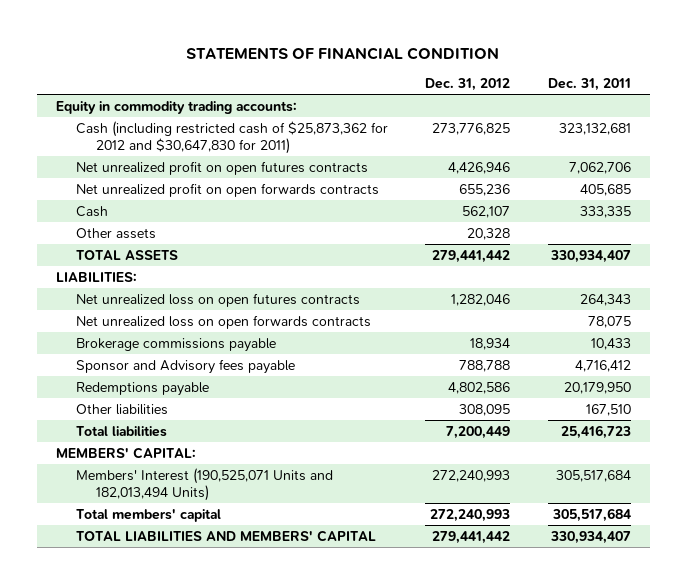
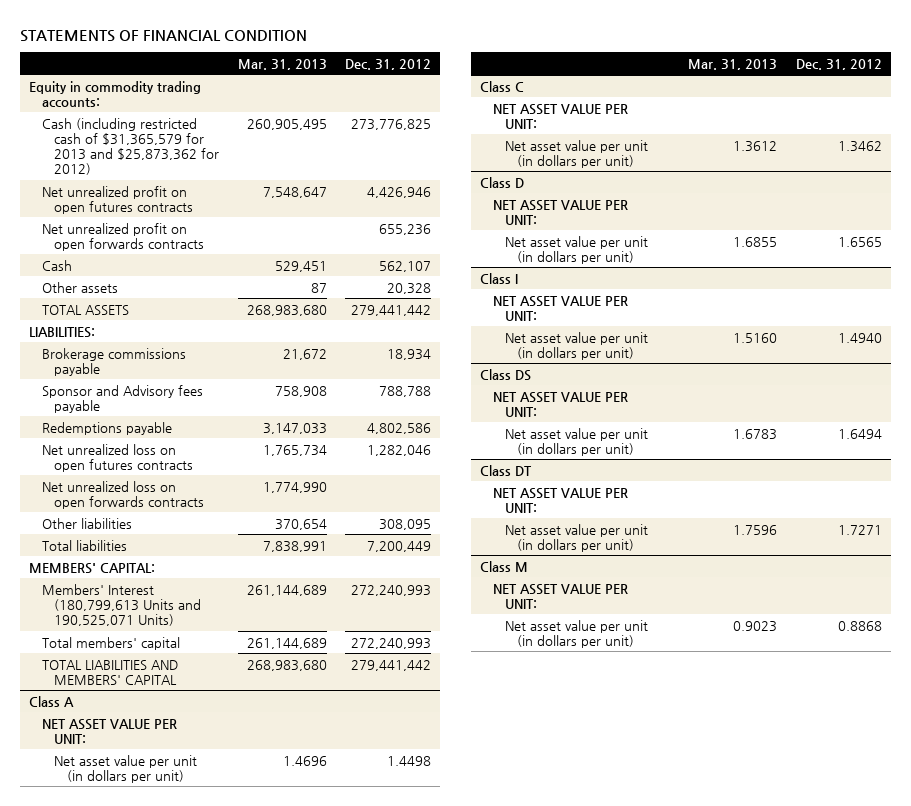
[548,78,632,92] Dec. 31, 2011 -> none
none -> [237,58,327,70] Mar. 31, 2013
[75,120,388,155] Cash (including restricted cash of $25,873,362 for 2012 and $30,647,830 for 2011) -> [41,117,220,175] Cash (including restricted cash of $31,365,579 for 2013 and $25,873,362 for 2012)
[75,292,360,307] Net unrealized loss on open futures contracts -> [41,443,194,472] Net unrealized loss on open futures contracts
[75,314,371,329] Net unrealized loss on open forwards contracts -> [41,480,205,509] Net unrealized loss on open forwards contracts
[75,467,333,502] Members' Interest (190,525,071 Units and 182,013,494 Units) -> [41,583,202,626] Members' Interest (180,799,613 Units and 190,525,071 Units)
none -> [29,695,75,707] Class A
none -> [41,718,177,744] NET ASSET VALUE PER UNIT:
none -> [54,754,198,783] Net asset value per unit (in dollars per unit)
none -> [480,80,525,92] Class C
none -> [492,103,628,129] NET ASSET VALUE PER UNIT:
none -> [505,139,649,168] Net asset value per unit (in dollars per unit)
none -> [480,176,525,188] Class D
none -> [492,199,628,225] NET ASSET VALUE PER UNIT:
none -> [505,235,649,264] Net asset value per unit (in dollars per unit)
none -> [480,272,519,284] Class I
none -> [492,295,628,321] NET ASSET VALUE PER UNIT:
none -> [505,331,649,360] Net asset value per unit (in dollars per unit)
none -> [480,368,532,381] Class DS
none -> [492,391,628,417] NET ASSET VALUE PER UNIT:
none -> [505,427,649,456] Net asset value per unit (in dollars per unit)
none -> [480,464,533,476] Class DT
none -> [492,487,628,513] NET ASSET VALUE PER UNIT:
none -> [505,523,649,552] Net asset value per unit (in dollars per unit)
none -> [480,560,529,572] Class M
none -> [492,583,628,609] NET ASSET VALUE PER UNIT:
none -> [505,619,649,648] Net asset value per unit (in dollars per unit)

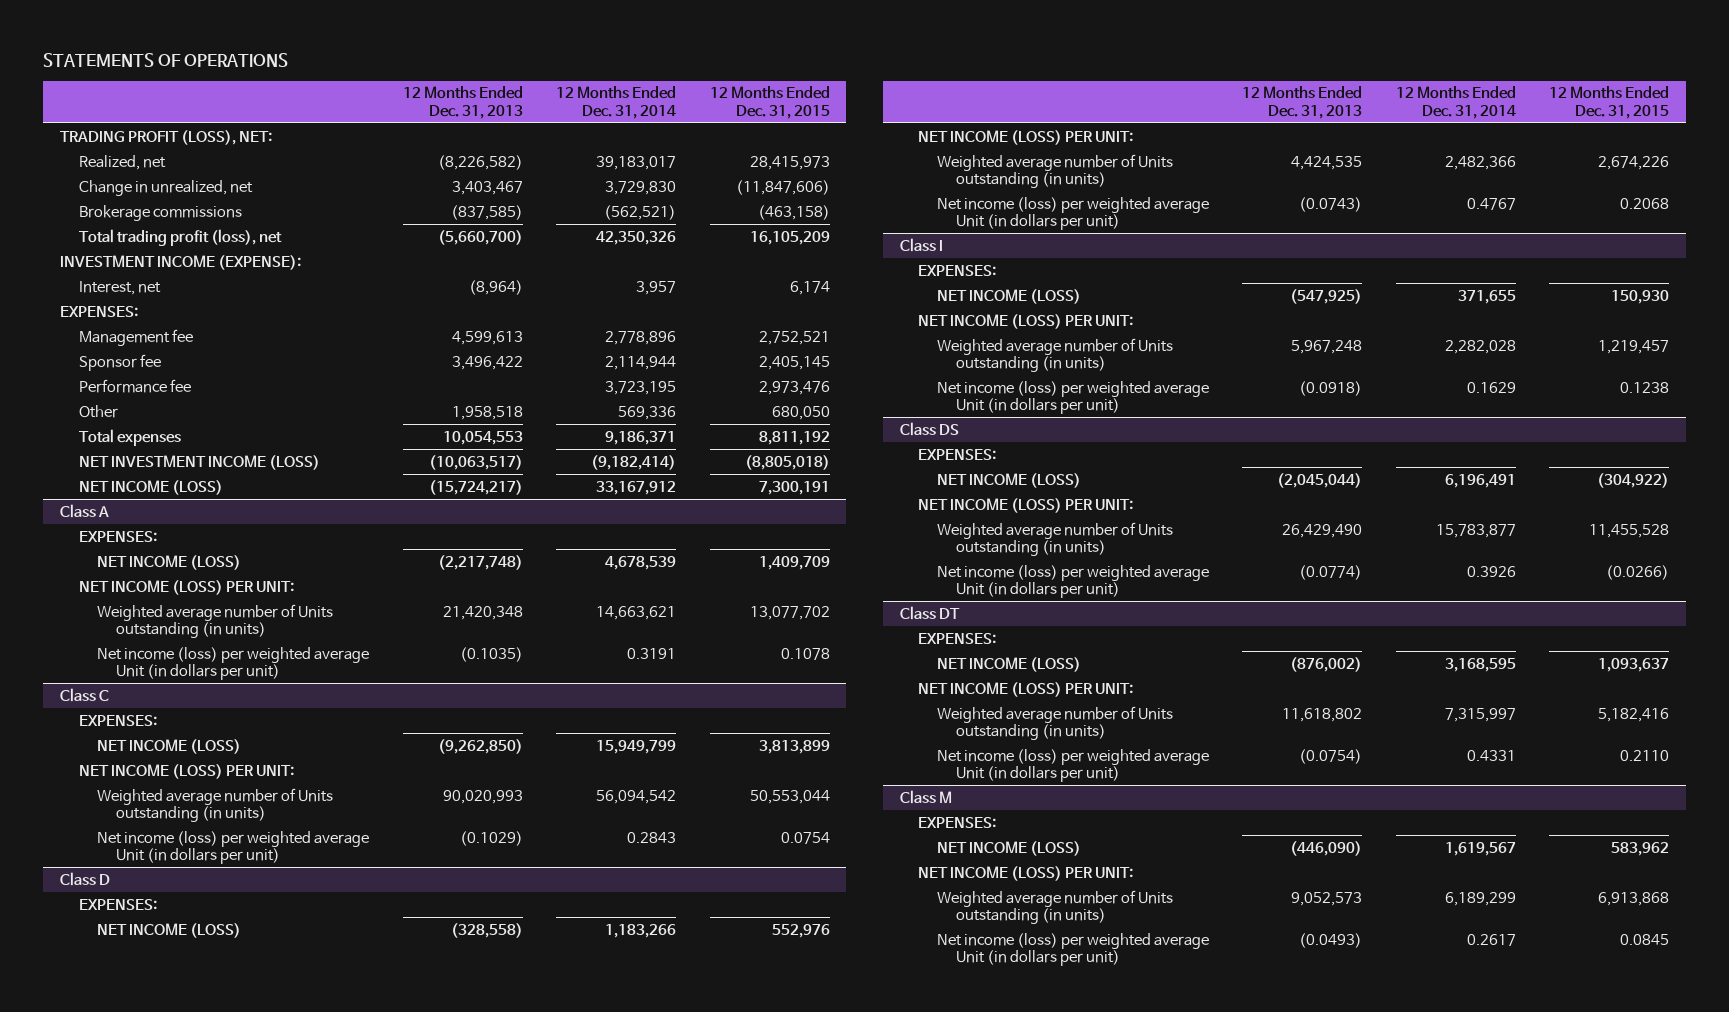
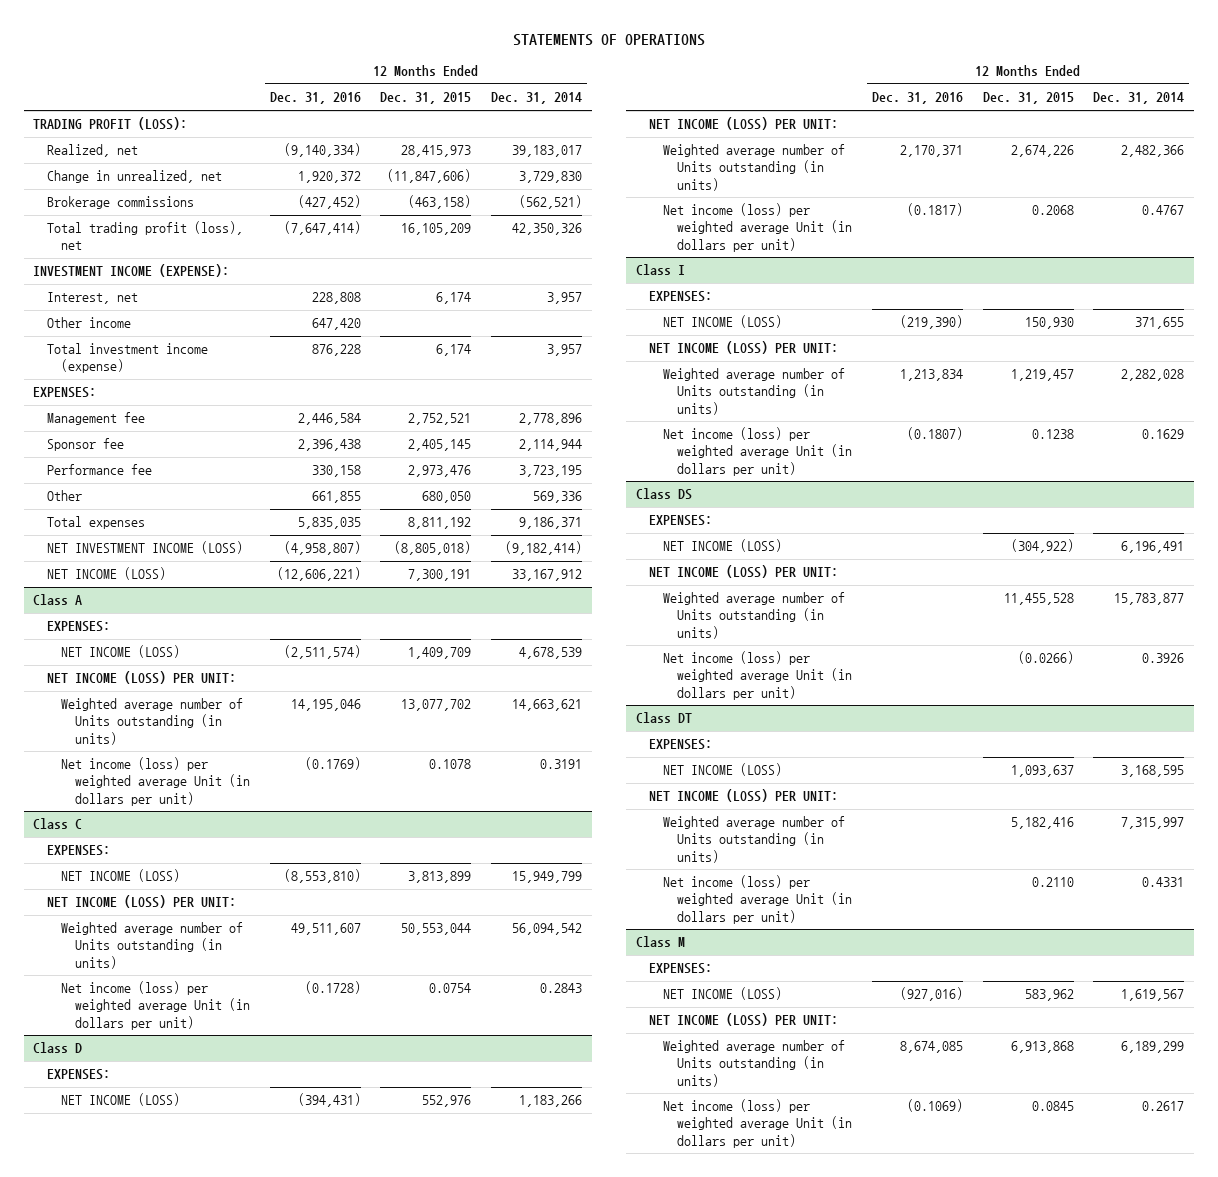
[402,86,523,119] 12 Months Ended Dec. 31, 2013 -> none
none -> [269,92,361,105] Dec. 31, 2016
[60,129,273,145] TRADING PROFIT (LOSS), NET: -> [33,117,188,131] TRADING PROFIT (LOSS):
none -> [47,317,132,329] Other income
none -> [47,343,209,374] Total investment income (expense)

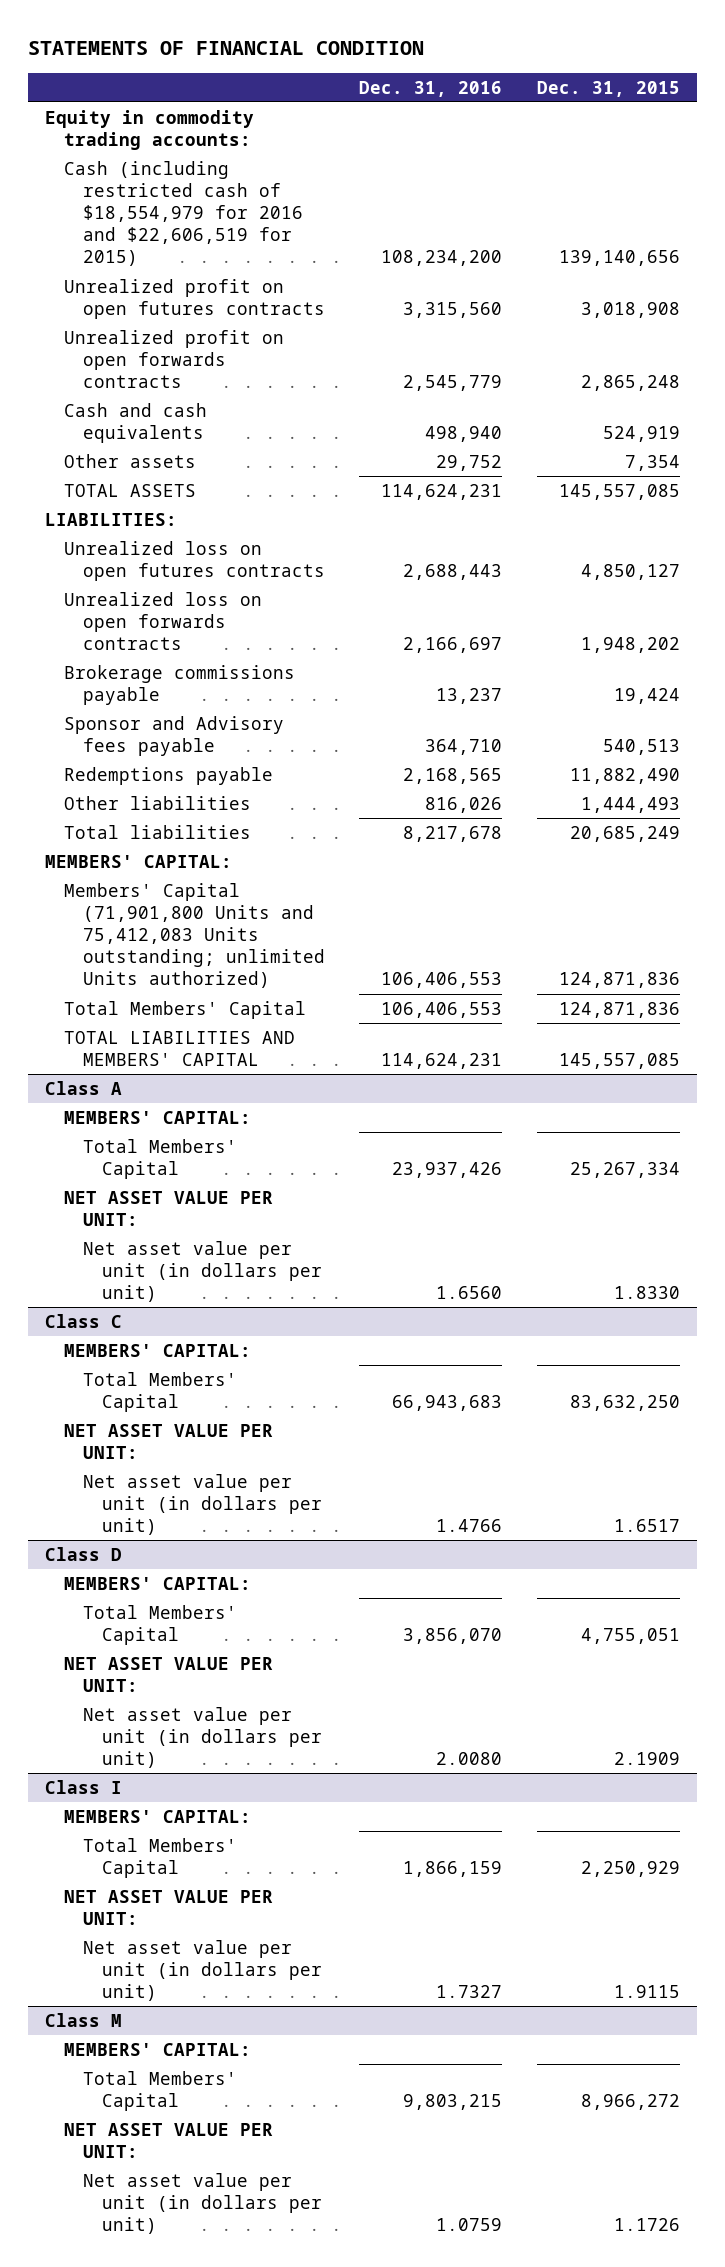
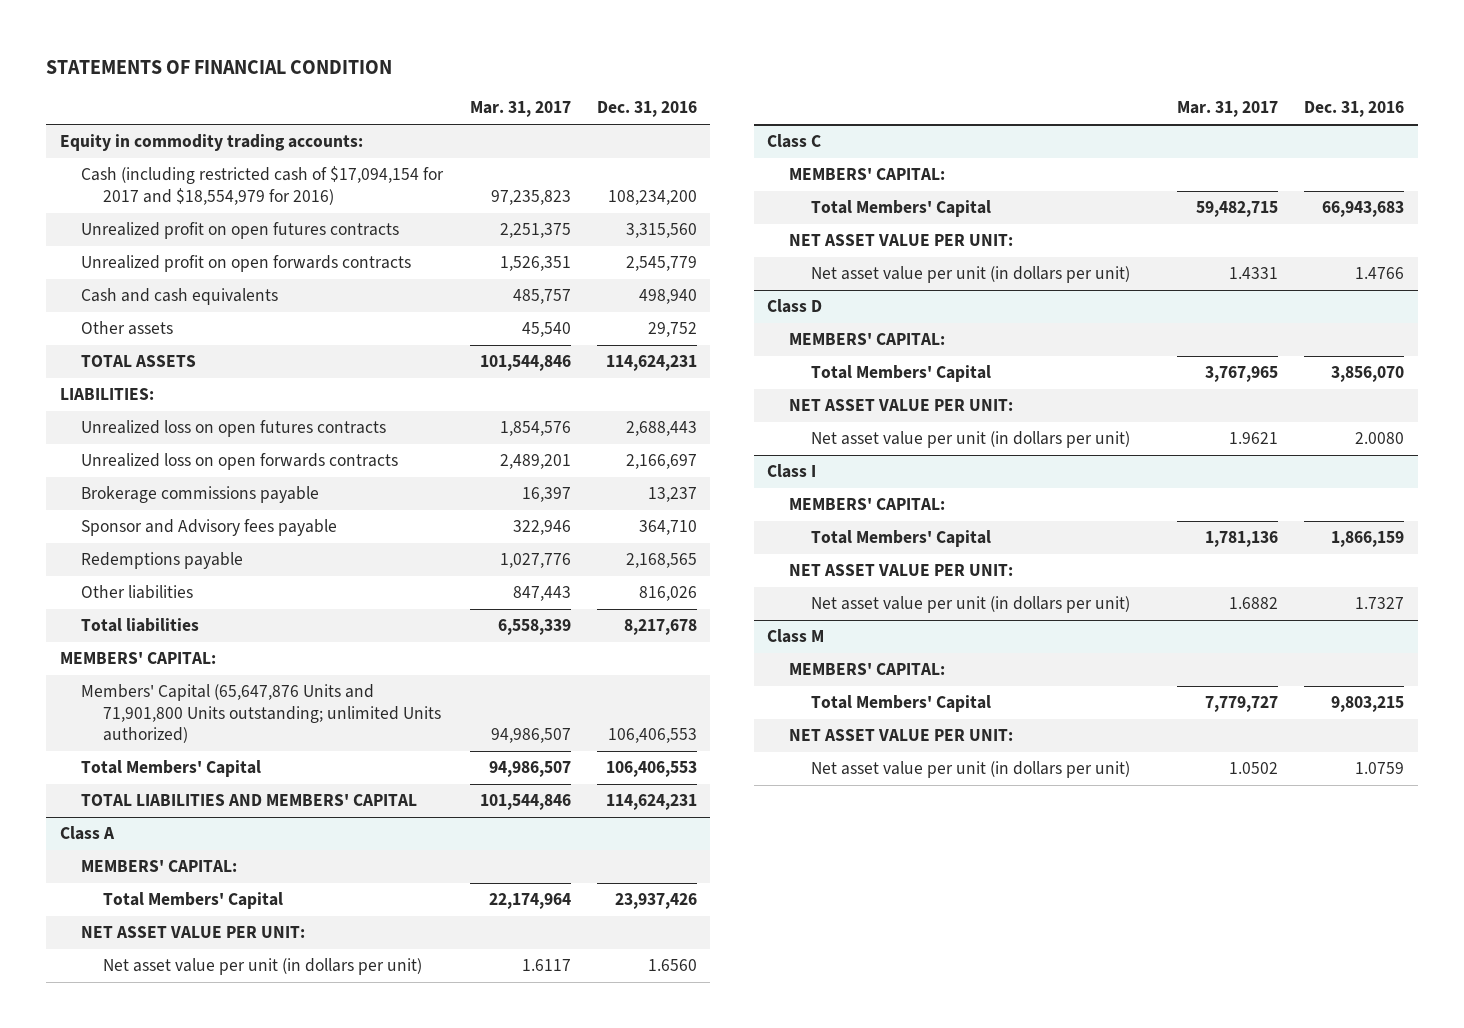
[536,80,680,97] Dec. 31, 2015 -> none
none -> [469,101,571,118] Mar. 31, 2017
[64,160,304,267] Cash (including restricted cash of $18,554,979 for 2016 and $22,606,519 for 2015) -> [81,166,445,205] Cash (including restricted cash of $17,094,154 for 2017 and $18,554,979 for 2016)
[64,882,326,989] Members' Capital (71,901,800 Units and 75,412,083 Units outstanding; unlimited Units authorized) -> [81,684,442,744] Members' Capital (65,647,876 Units and 71,901,800 Units outstanding; unlimited Units authorized)

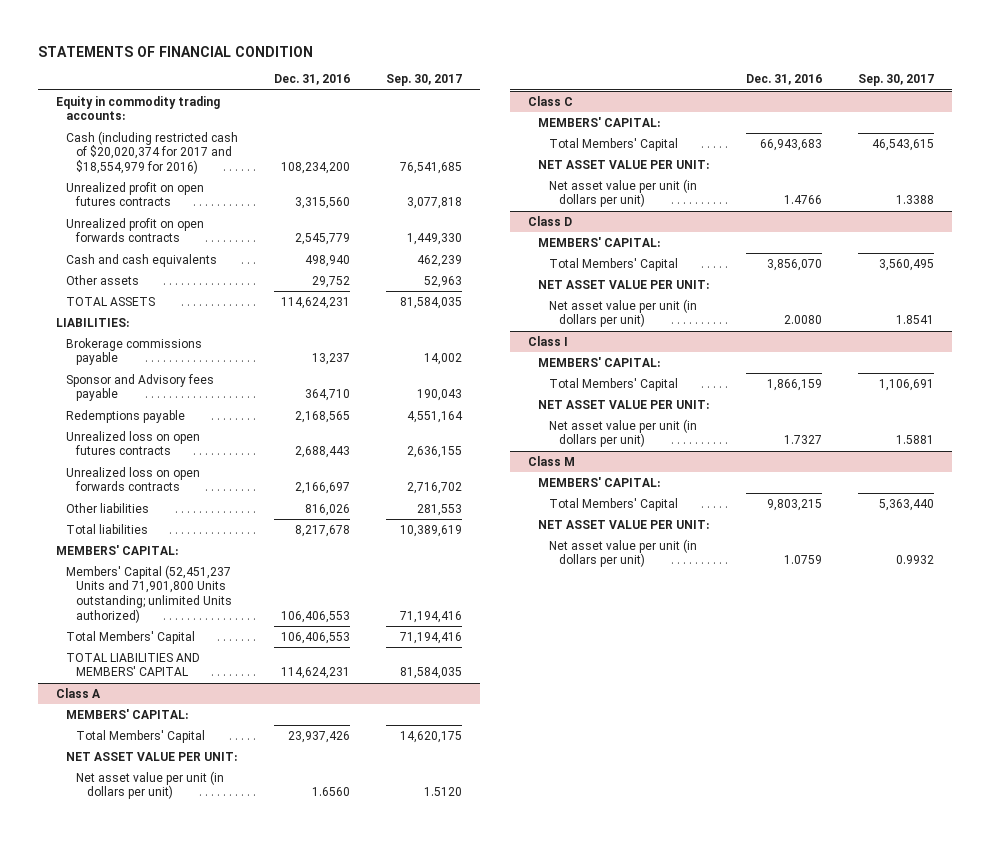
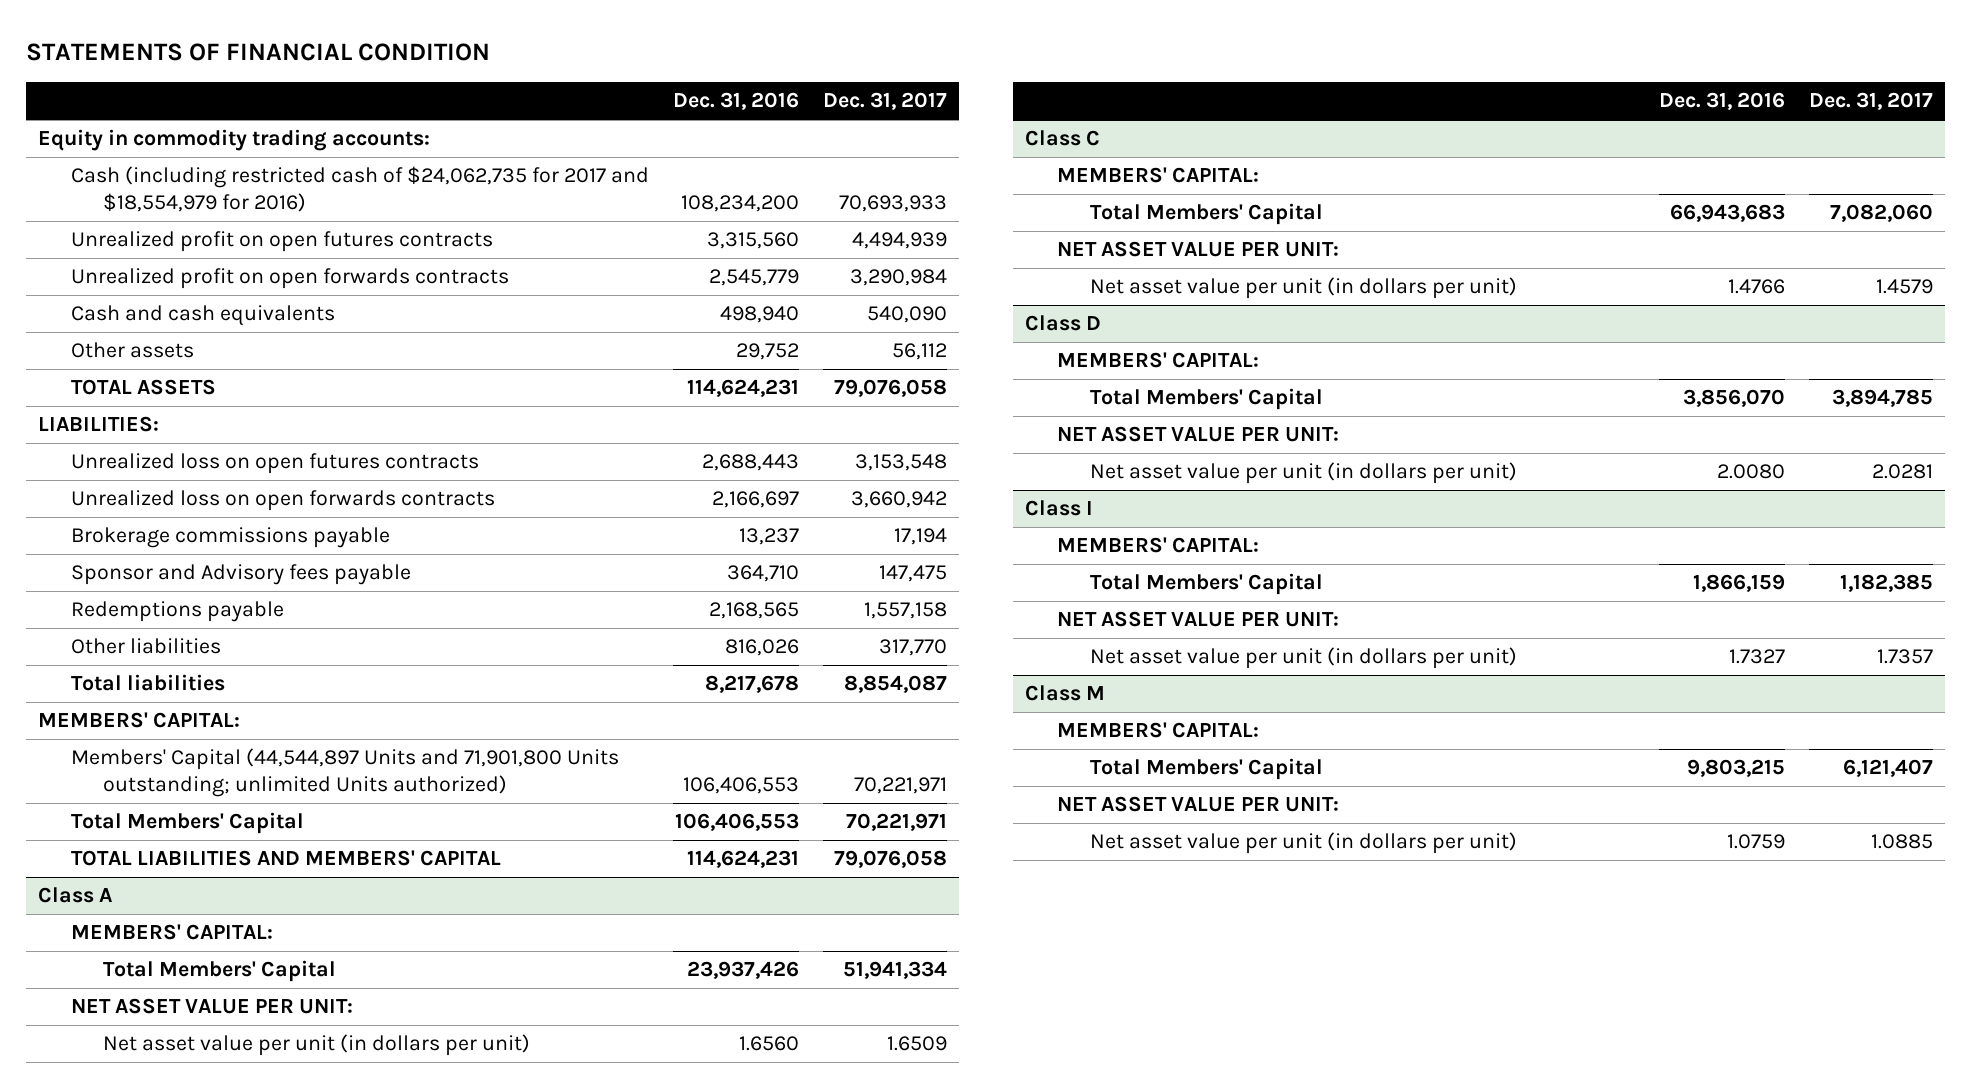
[386,74,463,87] Sep. 30, 2017 -> none
none -> [822,92,947,111] Dec. 31, 2017
[66,130,239,174] Cash (including restricted cash of $20,020,374 for 2017 and $18,554,979 for 2016) -> [70,166,649,212] Cash (including restricted cash of $24,062,735 for 2017 and $18,554,979 for 2016)
[66,430,201,456] Unrealized loss on open futures contracts -> [70,453,479,475] Unrealized loss on open futures contracts
[66,466,201,492] Unrealized loss on open forwards contracts -> [70,490,495,512] Unrealized loss on open forwards contracts
[66,564,233,623] Members' Capital (52,451,237 Units and 71,901,800 Units outstanding; unlimited Units authorized) -> [70,748,619,797] Members' Capital (44,544,897 Units and 71,901,800 Units outstanding; unlimited Units authorized)

